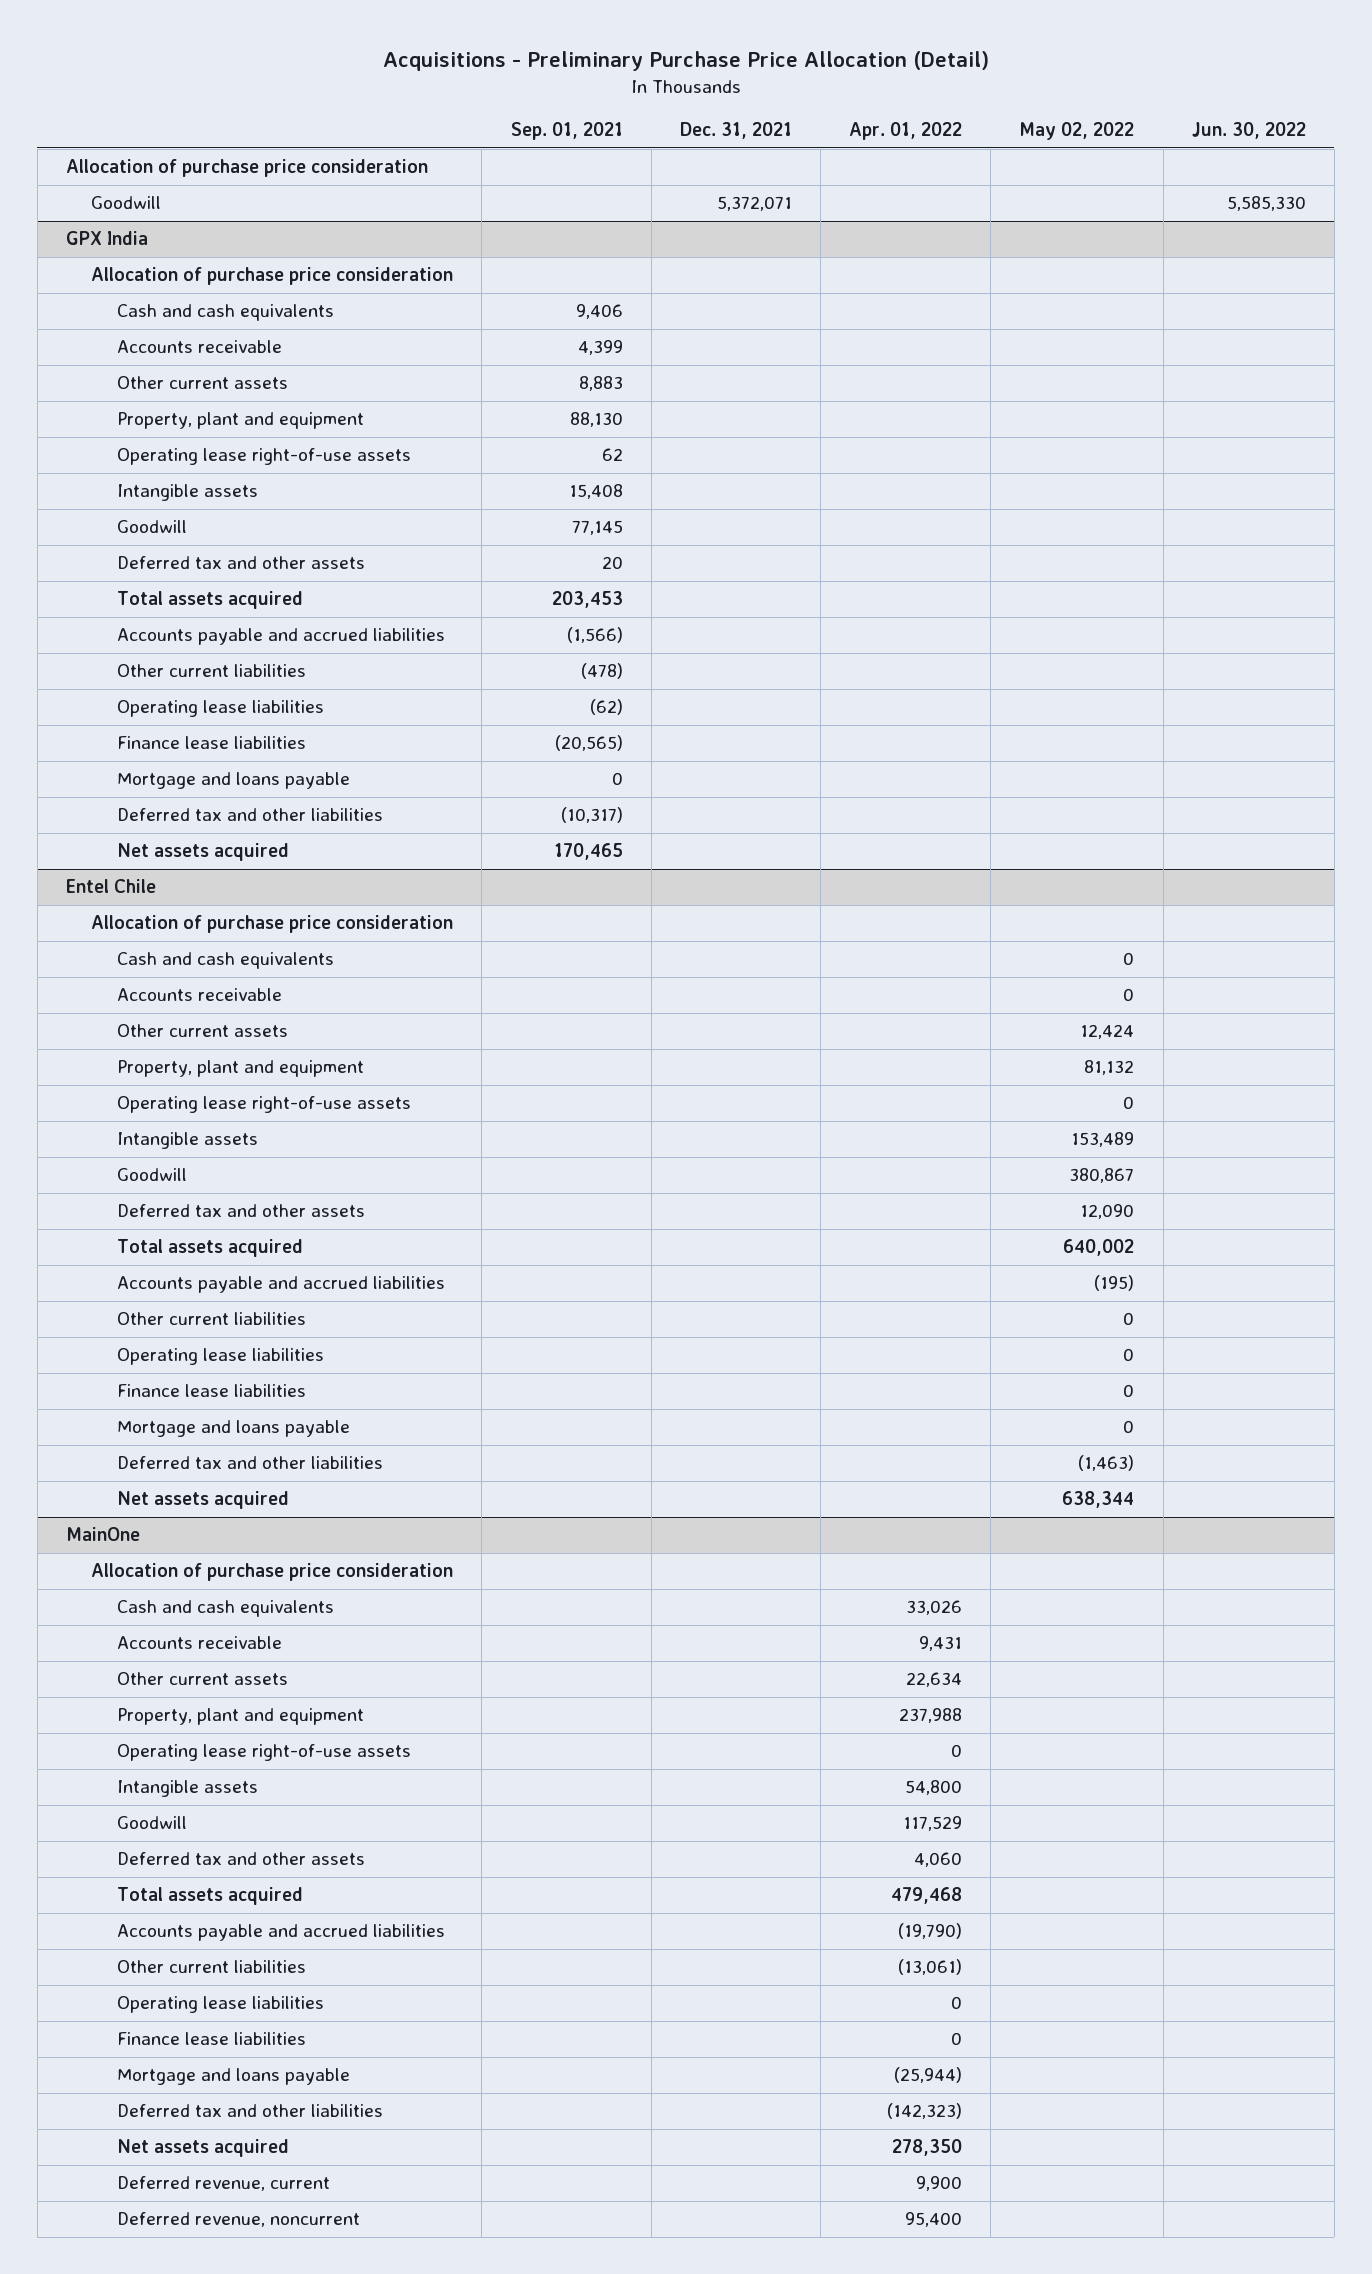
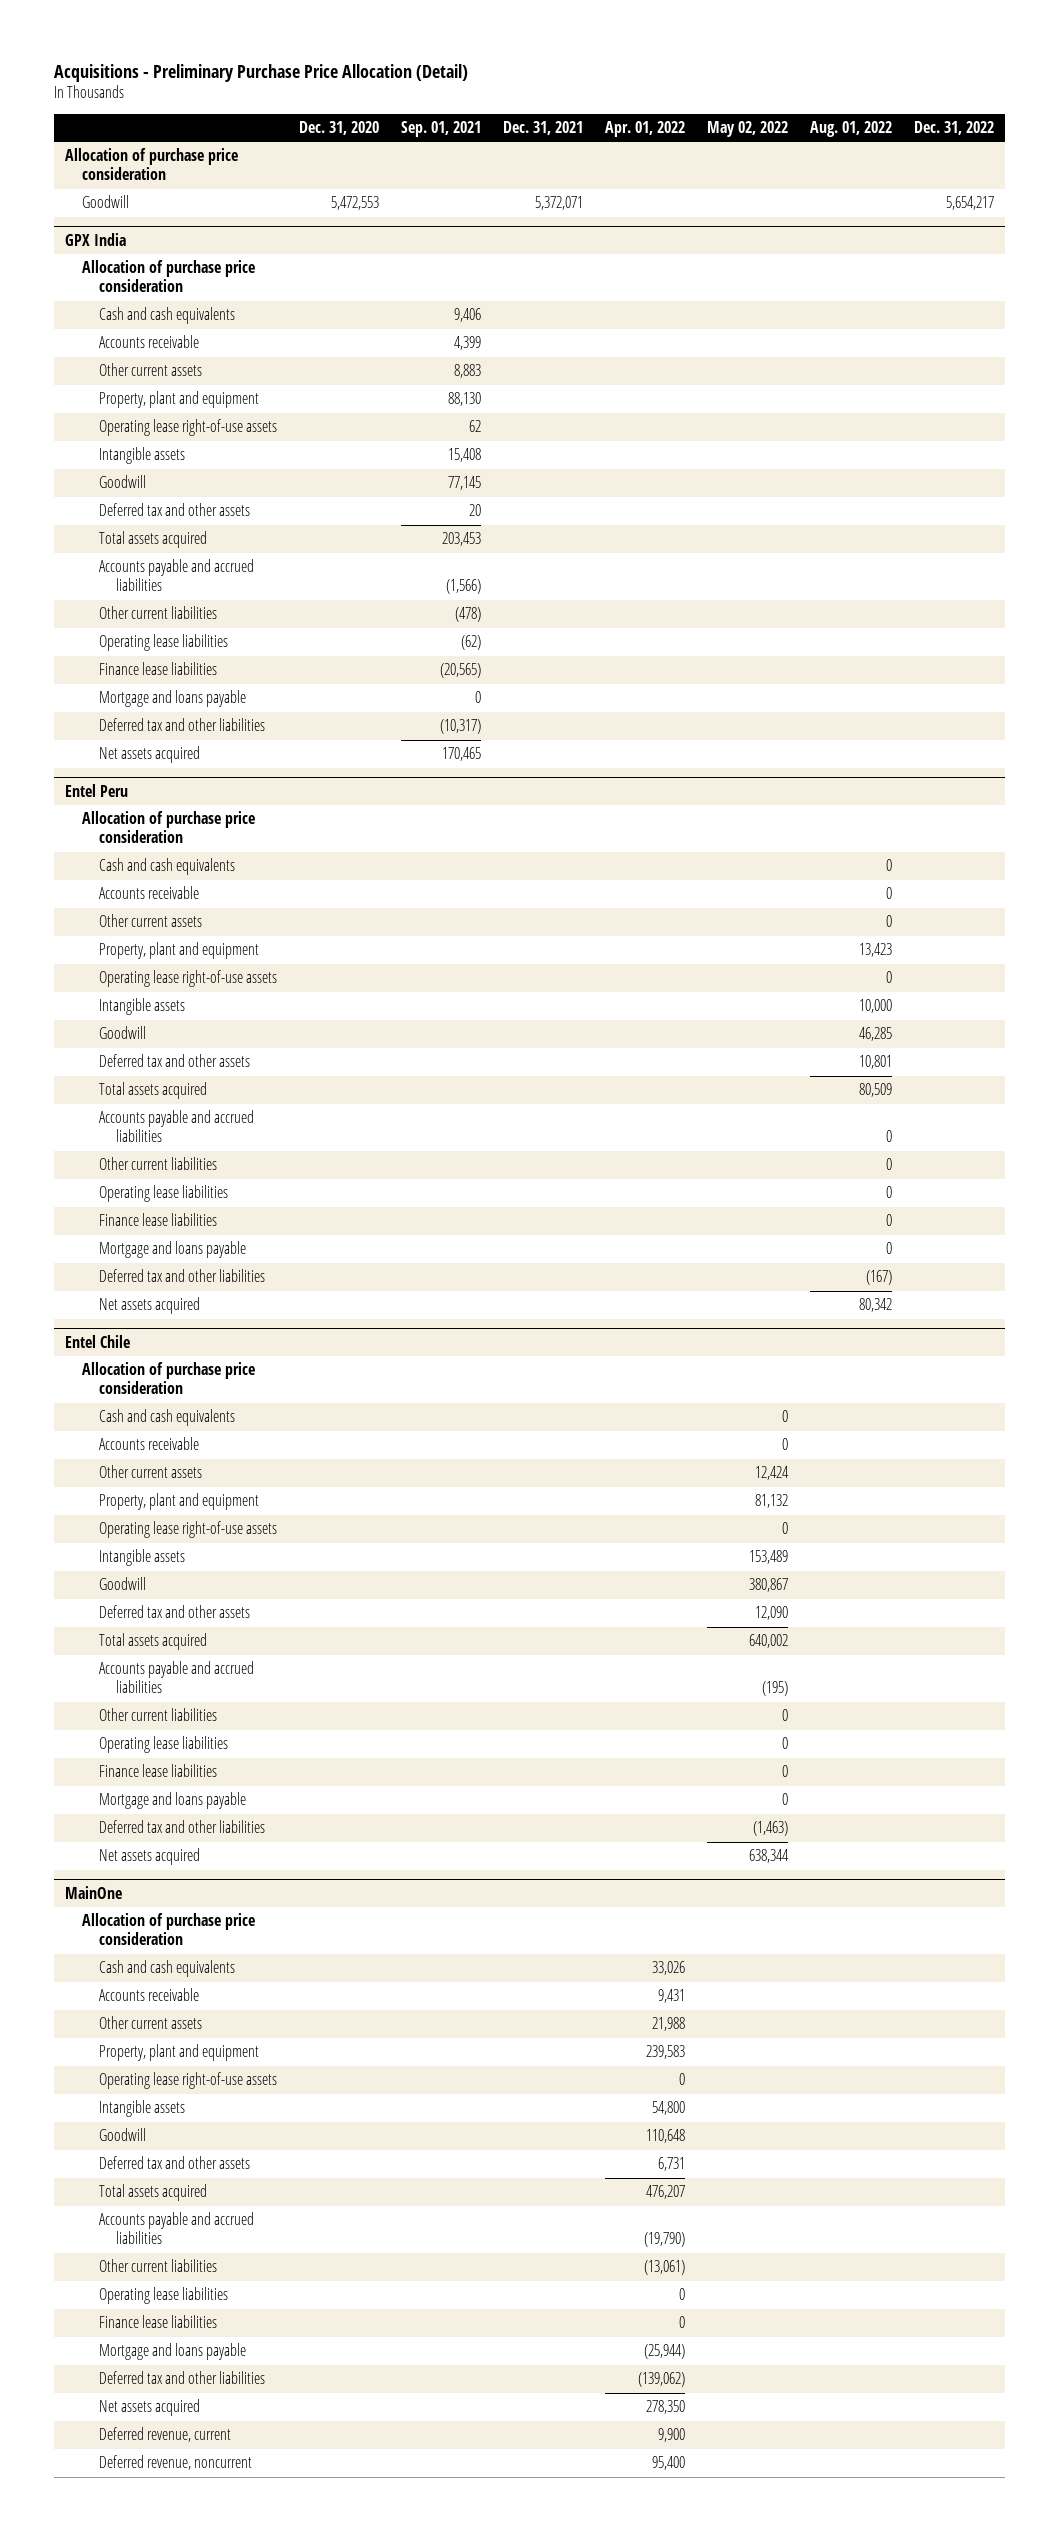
[1191,122,1306,140] Jun. 30, 2022 -> none
none -> [298,121,379,136] Dec. 31, 2020
none -> [810,121,893,138] Aug. 01, 2022
none -> [914,121,995,136] Dec. 31, 2022
none -> [64,783,128,797] Entel Peru
none -> [81,811,255,844] Allocation of purchase price consideration
none -> [98,858,235,876] Cash and cash equivalents
none -> [98,886,199,900] Accounts receivable
none -> [98,914,202,928] Other current assets
none -> [98,942,259,960] Property, plant and equipment
none -> [98,970,277,988] Operating lease right-of-use assets
none -> [98,998,185,1016] Intangible assets
none -> [98,1026,146,1040] Goodwill
none -> [98,1054,250,1068] Deferred tax and other assets
none -> [98,1082,207,1100] Total assets acquired
none -> [98,1110,254,1143] Accounts payable and accrued liabilities
none -> [98,1157,217,1171] Other current liabilities
none -> [98,1185,228,1203] Operating lease liabilities
none -> [98,1213,217,1227] Finance lease liabilities
none -> [98,1241,246,1259] Mortgage and loans payable
none -> [98,1269,265,1283] Deferred tax and other liabilities
none -> [98,1297,200,1315] Net assets acquired
[906,1672,963,1688] 22,634 -> [652,2017,686,2032] 21,988
[899,1708,963,1724] 237,988 -> [646,2045,686,2060] 239,583
[903,1816,963,1832] 117,529 -> [646,2129,686,2144] 110,648
[914,1852,963,1868] 4,060 -> [658,2157,686,2172] 6,731
[891,1887,963,1905] 479,468 -> [646,2185,686,2200] 476,207
[887,2103,963,2120] (142,323) -> [638,2372,686,2388] (139,062)

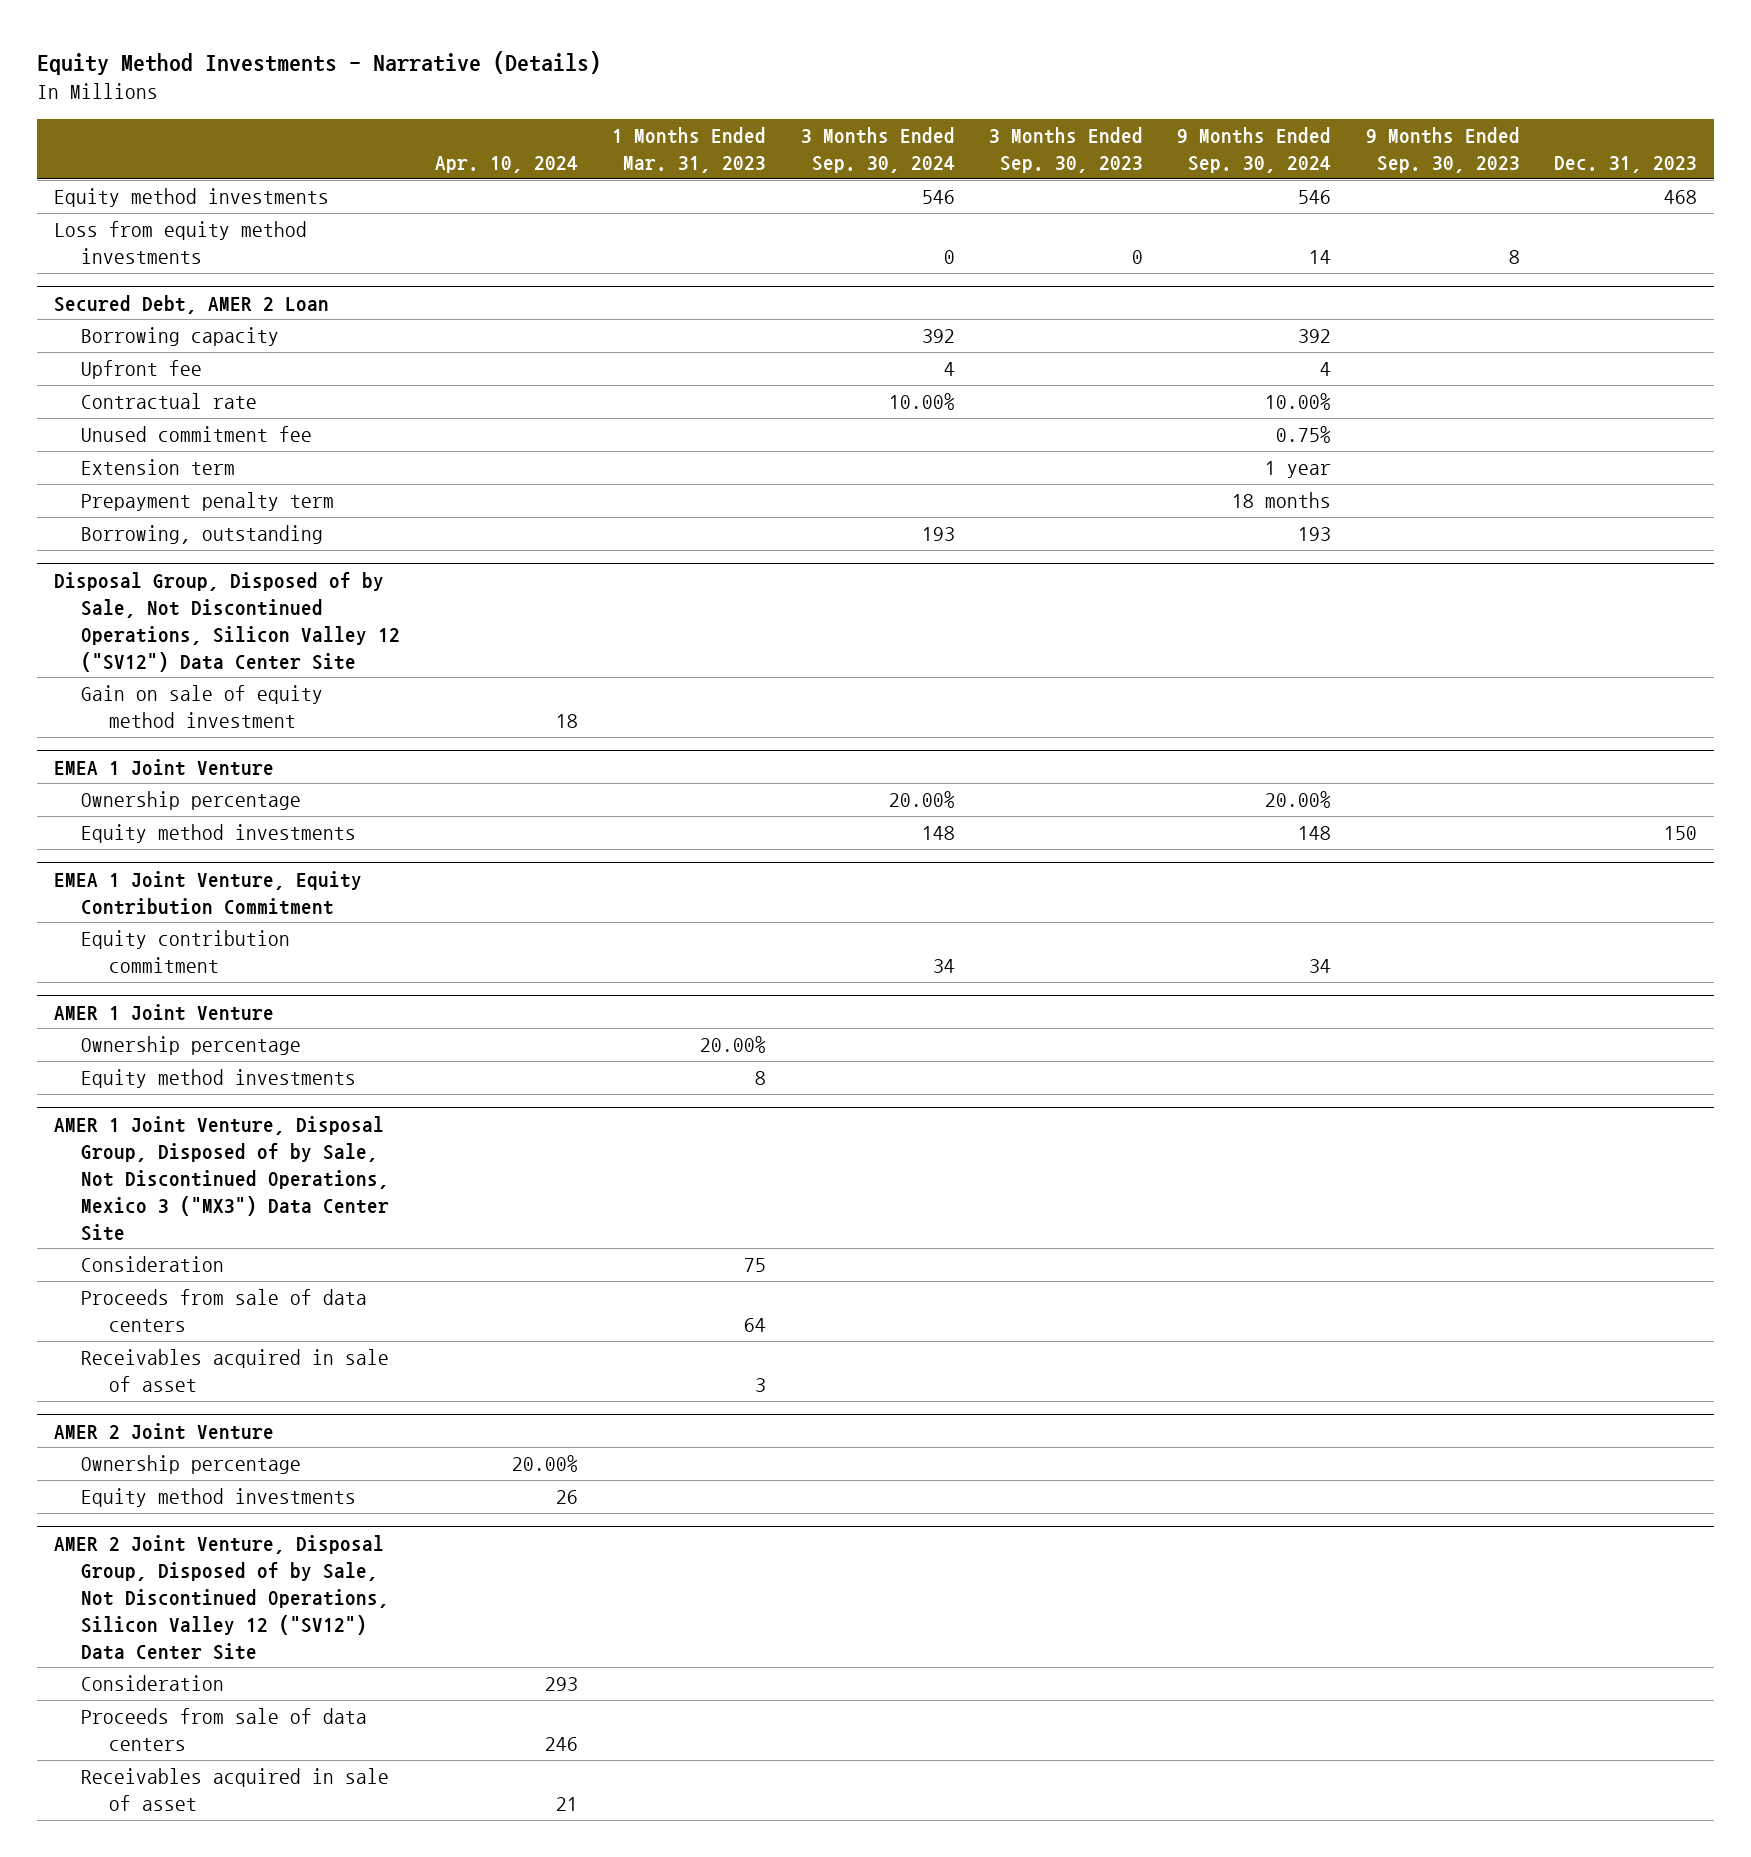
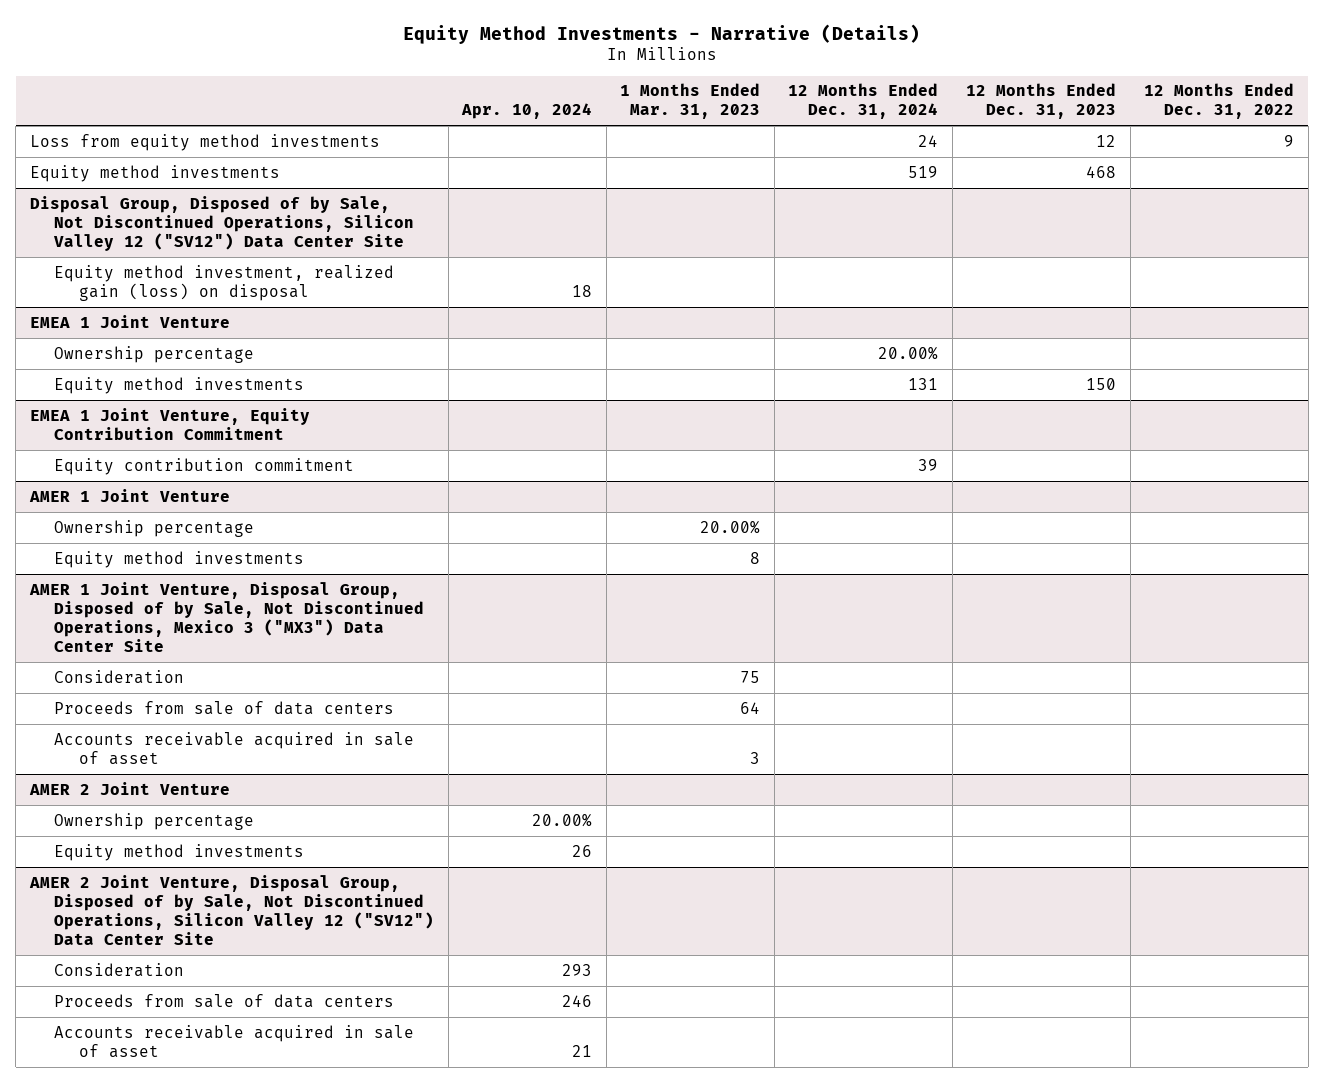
[800,127,955,174] 3 Months Ended Sep. 30, 2024 -> none
[988,127,1143,174] 3 Months Ended Sep. 30, 2023 -> none
[1177,127,1332,174] 9 Months Ended Sep. 30, 2024 -> none
[1365,127,1520,174] 9 Months Ended Sep. 30, 2023 -> none
[1554,156,1698,174] Dec. 31, 2023 -> none
none -> [788,83,939,120] 12 Months Ended Dec. 31, 2024
none -> [966,83,1117,120] 12 Months Ended Dec. 31, 2023
none -> [1144,83,1295,120] 12 Months Ended Dec. 31, 2022
[54,294,330,314] Secured Debt, AMER 2 Loan -> none
[81,327,280,347] Borrowing capacity -> none
[81,360,203,380] Upfront fee -> none
[81,393,258,410] Contractual rate -> none
[81,426,313,443] Unused commitment fee -> none
[81,459,236,476] Extension term -> none
[81,492,335,512] Prepayment penalty term -> none
[81,525,324,545] Borrowing, outstanding -> none
[54,188,330,208] Equity method investments -> [29,164,280,182] Equity method investments
[81,685,324,729] Gain on sale of equity method investment -> [54,264,395,301] Equity method investment, realized gain (loss) on disposal
[81,1349,390,1393] Receivables acquired in sale of asset -> [54,731,415,765] Accounts receivable acquired in sale of asset
[81,1768,390,1812] Receivables acquired in sale of asset -> [54,1024,415,1058] Accounts receivable acquired in sale of asset

